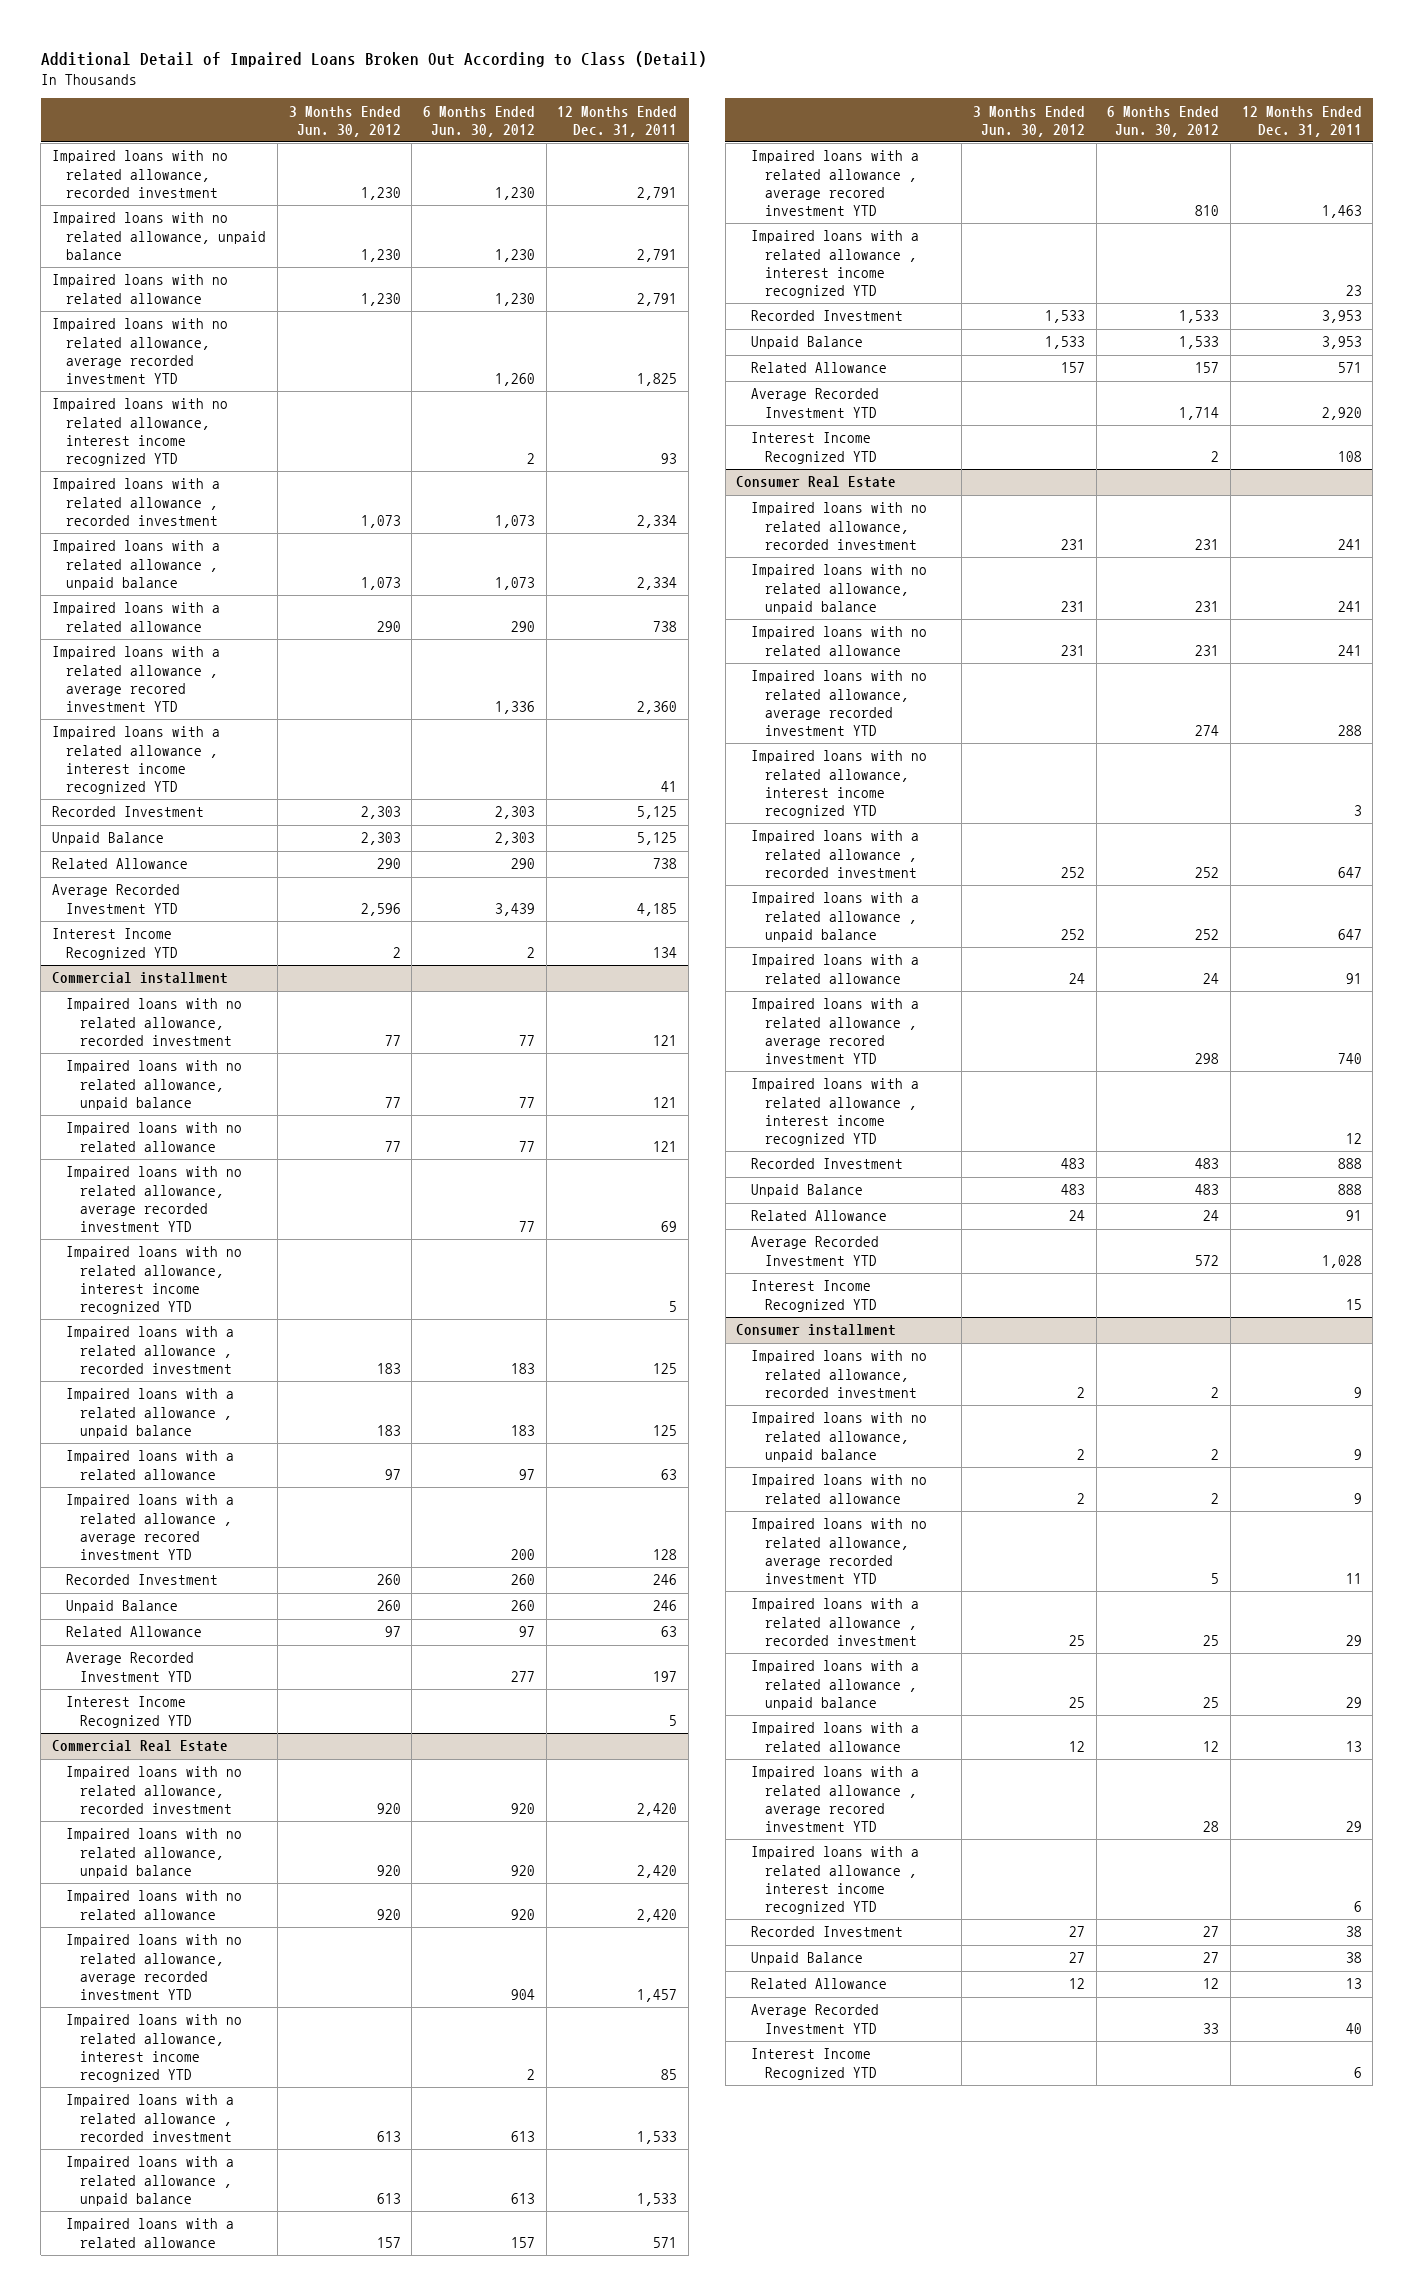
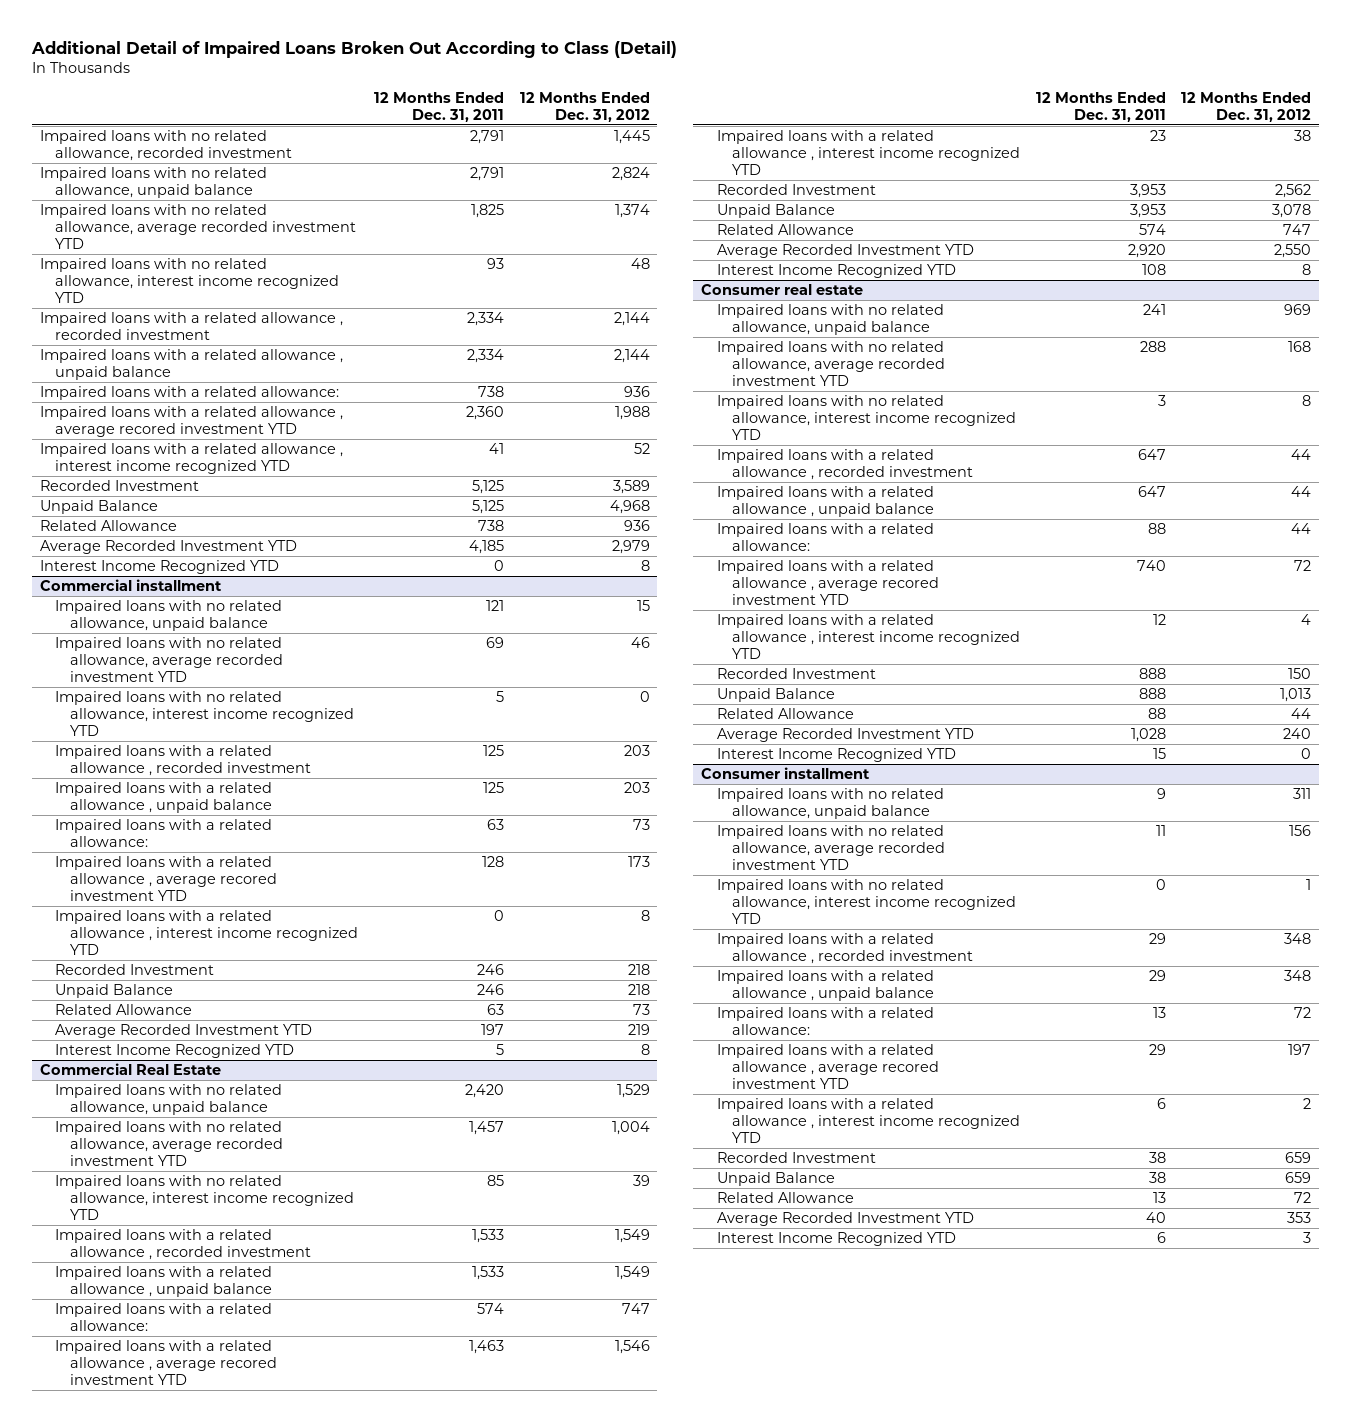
[288,105,401,137] 3 Months Ended Jun. 30, 2012 -> none
[422,105,535,137] 6 Months Ended Jun. 30, 2012 -> none
none -> [519,91,650,122] 12 Months Ended Dec. 31, 2012
[52,274,229,304] Impaired loans with no related allowance -> none
[52,602,221,632] Impaired loans with a related allowance -> [39,386,339,401] Impaired loans with a related allowance:
[653,946,678,958] 134 -> [494,560,505,572] 0
[66,998,243,1046] Impaired loans with no related allowance, recorded investment -> none
[66,1122,243,1152] Impaired loans with no related allowance -> none
[66,1450,235,1480] Impaired loans with a related allowance -> [55,819,273,848] Impaired loans with a related allowance:
none -> [55,910,359,955] Impaired loans with a related allowance , interest income recognized YTD
[66,1766,243,1814] Impaired loans with no related allowance, recorded investment -> none
[66,1890,243,1920] Impaired loans with no related allowance -> none
[66,2218,235,2248] Impaired loans with a related allowance -> [55,1303,273,1332] Impaired loans with a related allowance:
[653,2236,678,2248] 571 -> [477,1303,505,1315] 574
[1337,362,1362,374] 571 -> [1138,224,1166,236] 574
[750,502,927,550] Impaired loans with no related allowance, recorded investment -> none
[736,476,897,489] Consumer Real Estate -> [701,284,864,296] Consumer real estate
[750,626,927,656] Impaired loans with no related allowance -> none
[750,954,919,984] Impaired loans with a related allowance -> [716,523,934,552] Impaired loans with a related allowance:
[1345,972,1362,984] 91 -> [1147,523,1166,535] 88
[1345,1210,1362,1222] 91 -> [1147,708,1166,720] 88
[750,1350,927,1398] Impaired loans with no related allowance, recorded investment -> none
[750,1474,927,1504] Impaired loans with no related allowance -> none
none -> [716,879,1016,924] Impaired loans with no related allowance, interest income recognized YTD
[750,1722,919,1752] Impaired loans with a related allowance -> [716,1007,934,1036] Impaired loans with a related allowance:

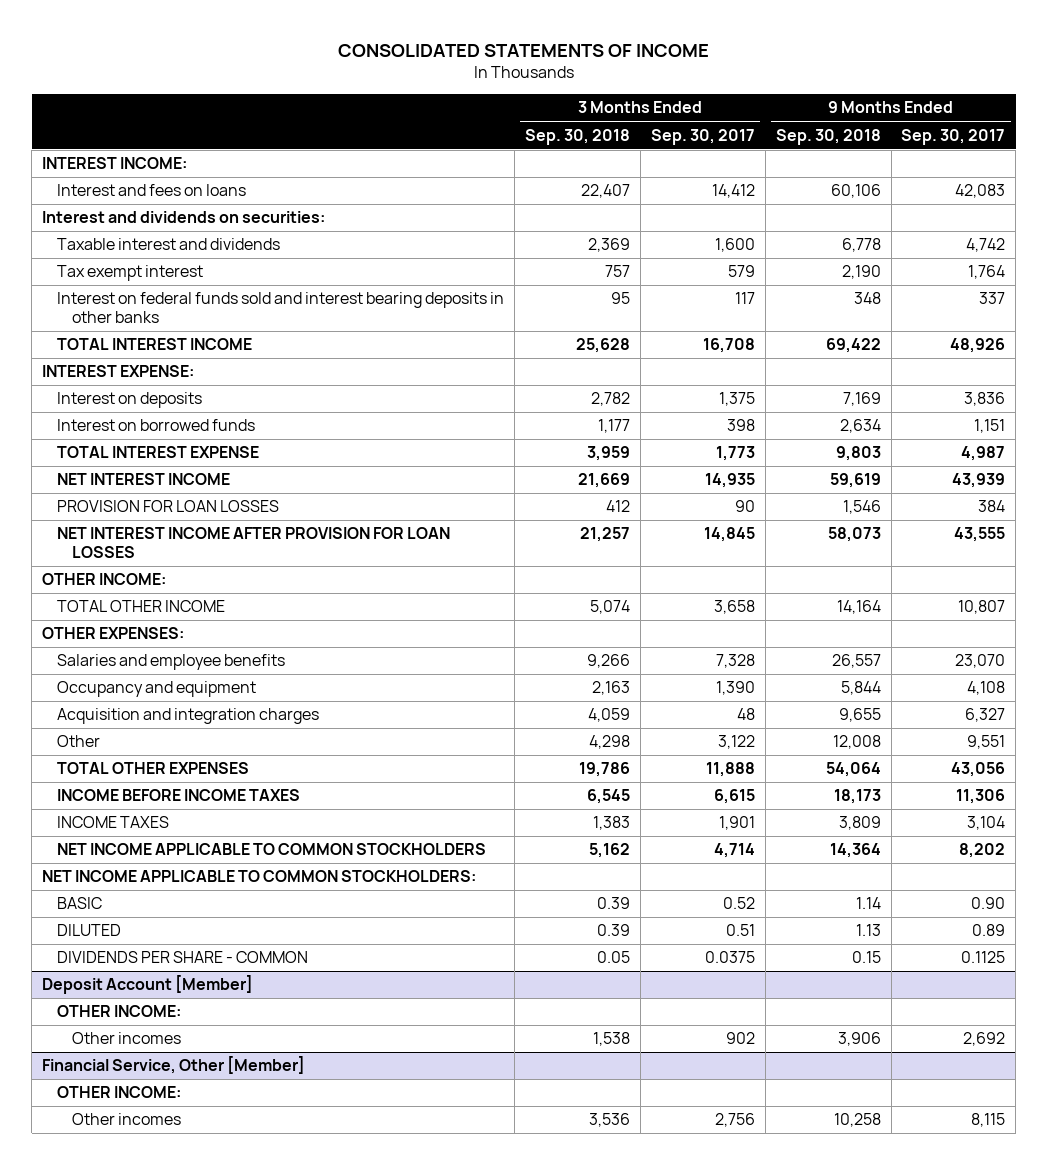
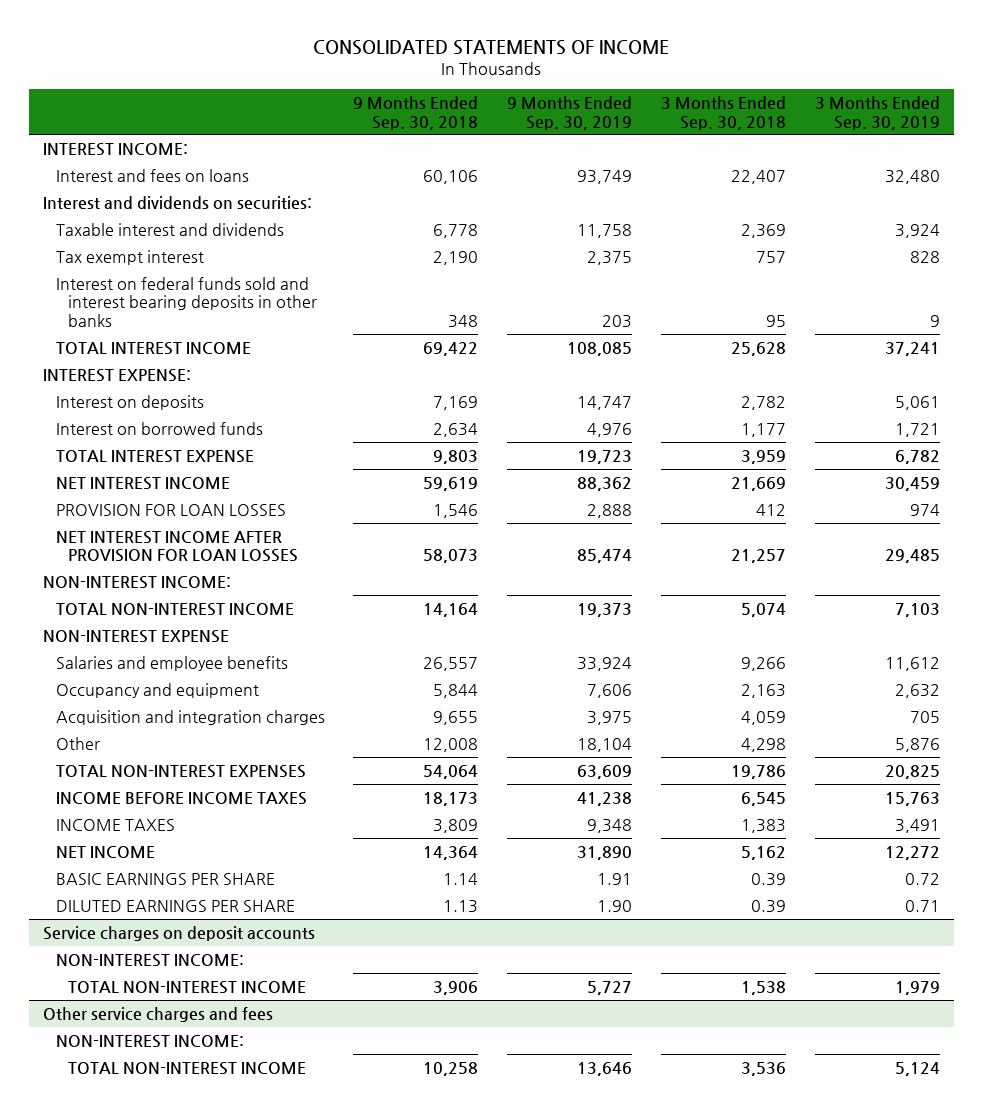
[650,128,755,145] Sep. 30, 2017 -> none
[901,128,1006,145] Sep. 30, 2017 -> none
none -> [507,95,633,130] 9 Months Ended Sep. 30, 2019
none -> [814,95,940,130] 3 Months Ended Sep. 30, 2019
[42,573,167,586] OTHER INCOME: -> [43,575,232,589] NON-INTEREST INCOME:
[57,600,226,613] TOTAL OTHER INCOME -> [55,602,294,616] TOTAL NON-INTEREST INCOME
[42,627,185,640] OTHER EXPENSES: -> [43,629,230,643] NON-INTEREST EXPENSE
[57,762,250,775] TOTAL OTHER EXPENSES -> [55,764,306,778] TOTAL NON-INTEREST EXPENSES
[42,870,477,883] NET INCOME APPLICABLE TO COMMON STOCKHOLDERS: -> none
[57,951,309,964] DIVIDENDS PER SHARE - COMMON -> none
[57,843,487,856] NET INCOME APPLICABLE TO COMMON STOCKHOLDERS -> [55,845,155,858] NET INCOME
[57,897,103,910] BASIC -> [55,872,275,885] BASIC EARNINGS PER SHARE
[57,924,122,937] DILUTED -> [55,899,295,912] DILUTED EARNINGS PER SHARE
[42,975,254,995] Deposit Account [Member] -> [43,925,316,941] Service charges on deposit accounts
[57,1005,182,1018] OTHER INCOME: -> [55,953,244,967] NON-INTEREST INCOME:
[72,1032,182,1045] Other incomes -> [68,980,307,994] TOTAL NON-INTEREST INCOME
[42,1056,306,1075] Financial Service, Other [Member] -> [43,1006,274,1022] Other service charges and fees
[57,1086,182,1099] OTHER INCOME: -> [55,1034,244,1048] NON-INTEREST INCOME:
[72,1113,182,1126] Other incomes -> [68,1061,307,1075] TOTAL NON-INTEREST INCOME

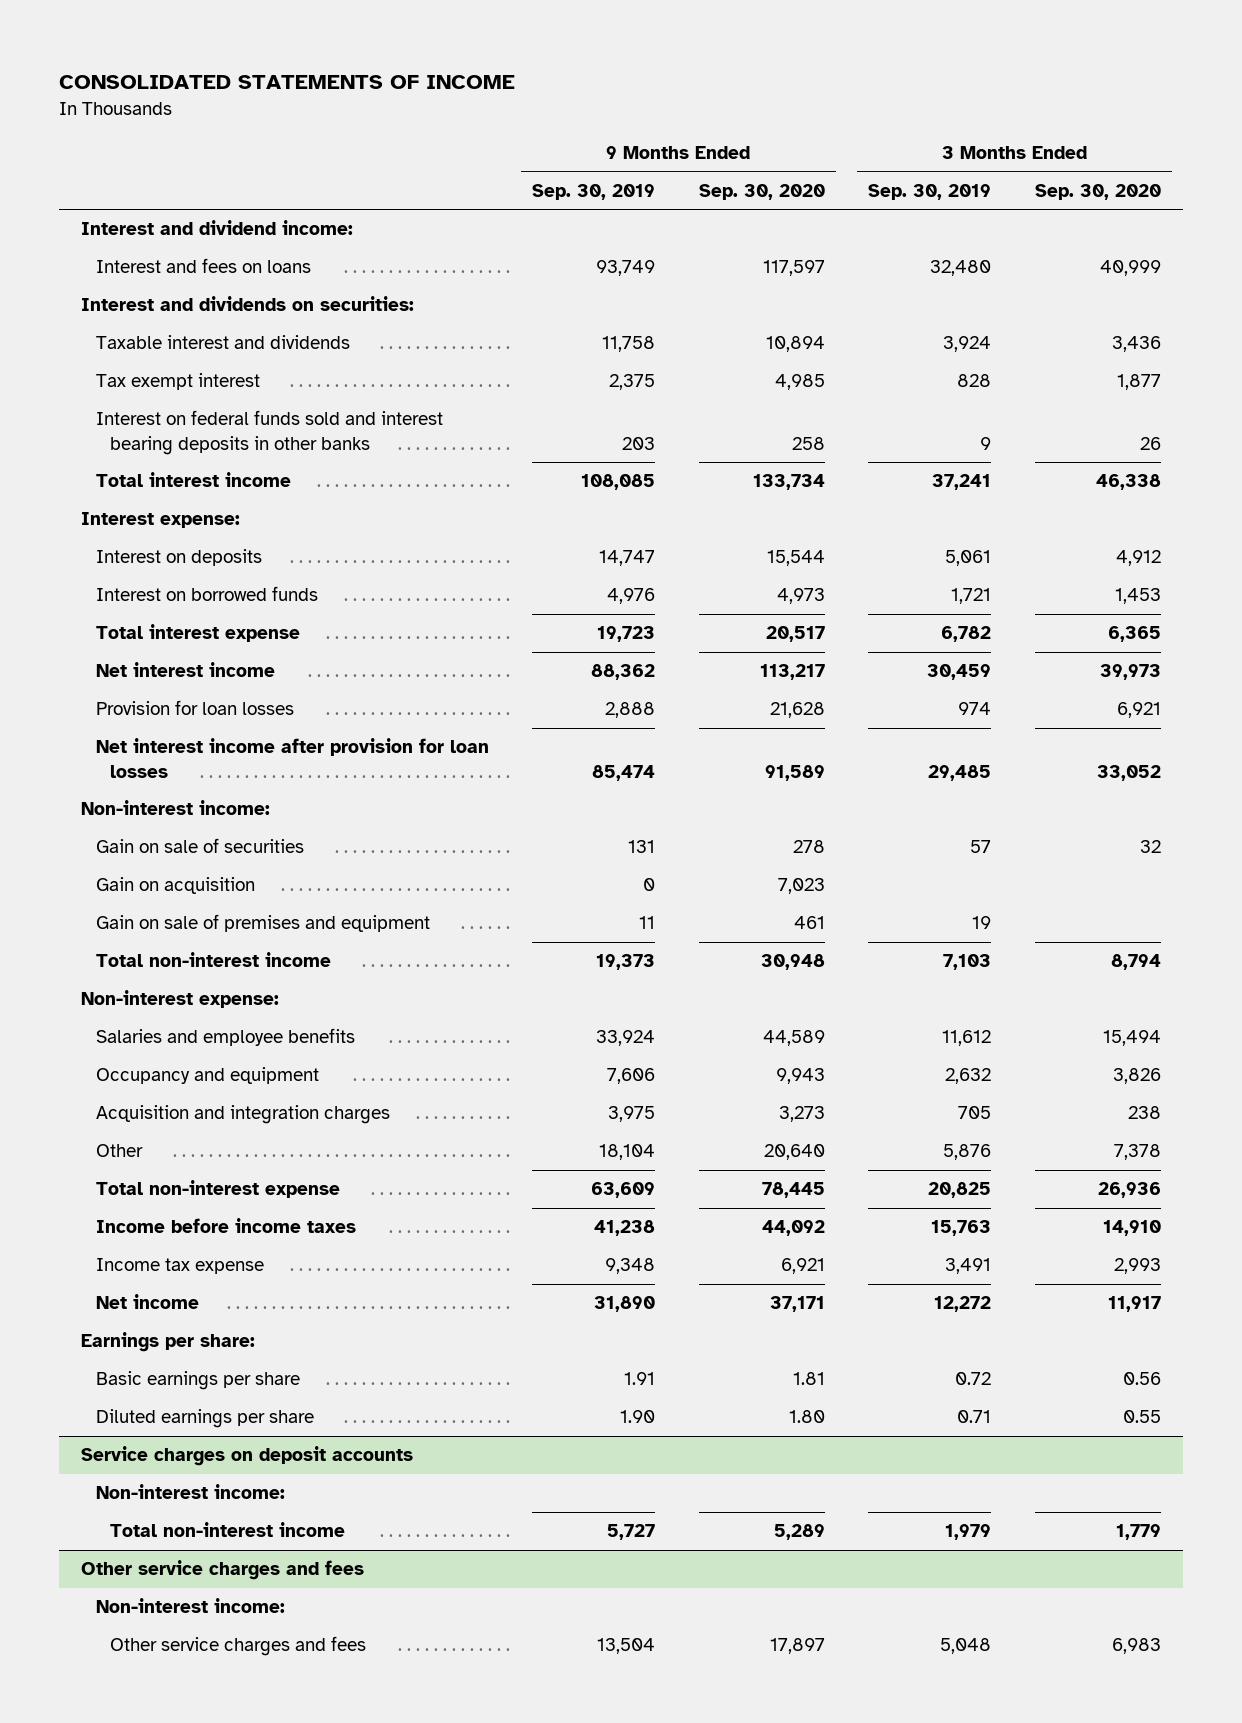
[353,95,479,130] 9 Months Ended Sep. 30, 2018 -> none
[660,95,786,130] 3 Months Ended Sep. 30, 2018 -> none
none -> [698,183,825,200] Sep. 30, 2020
none -> [1034,183,1161,200] Sep. 30, 2020
[43,142,189,156] INTEREST INCOME: -> [81,220,354,236] Interest and dividend income:
[55,341,251,355] TOTAL INTEREST INCOME -> [95,472,291,488] Total interest income
[43,368,192,382] INTEREST EXPENSE: -> [81,512,241,529] Interest expense:
[55,449,254,463] TOTAL INTEREST EXPENSE -> [95,624,300,643] Total interest expense
[55,476,230,490] NET INTEREST INCOME -> [95,662,275,678] Net interest income
[55,503,286,516] PROVISION FOR LOAN LOSSES -> [95,700,294,716] Provision for loan losses
[55,530,299,563] NET INTEREST INCOME AFTER PROVISION FOR LOAN LOSSES -> [95,738,489,778] Net interest income after provision for loan losses
[43,575,232,589] NON-INTEREST INCOME: -> [81,800,271,816] Non-interest income:
none -> [95,838,304,854] Gain on sale of securities
none -> [95,877,255,895] Gain on acquisition
none -> [95,914,430,933] Gain on sale of premises and equipment
[55,602,294,616] TOTAL NON-INTEREST INCOME -> [95,952,331,968] Total non-interest income
[43,629,230,643] NON-INTEREST EXPENSE -> [81,990,280,1009] Non-interest expense:
[55,764,306,778] TOTAL NON-INTEREST EXPENSES -> [95,1180,340,1199] Total non-interest expense
[55,791,307,805] INCOME BEFORE INCOME TAXES -> [95,1218,356,1234] Income before income taxes
[55,818,175,831] INCOME TAXES -> [95,1258,264,1275] Income tax expense
[55,845,155,858] NET INCOME -> [95,1294,199,1310] Net income
none -> [81,1332,256,1353] Earnings per share:
[55,872,275,885] BASIC EARNINGS PER SHARE -> [95,1371,300,1391] Basic earnings per share
[55,899,295,912] DILUTED EARNINGS PER SHARE -> [95,1409,314,1429] Diluted earnings per share
[55,953,244,967] NON-INTEREST INCOME: -> [95,1484,285,1500] Non-interest income:
[68,980,307,994] TOTAL NON-INTEREST INCOME -> [109,1522,345,1538] Total non-interest income
[68,1061,307,1075] TOTAL NON-INTEREST INCOME -> none
[55,1034,244,1048] NON-INTEREST INCOME: -> [95,1598,285,1614] Non-interest income:
none -> [109,1636,366,1657] Other service charges and fees

